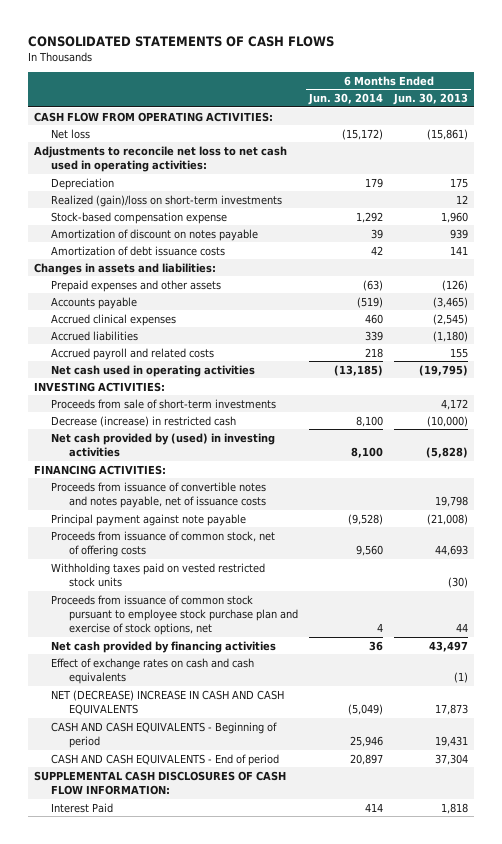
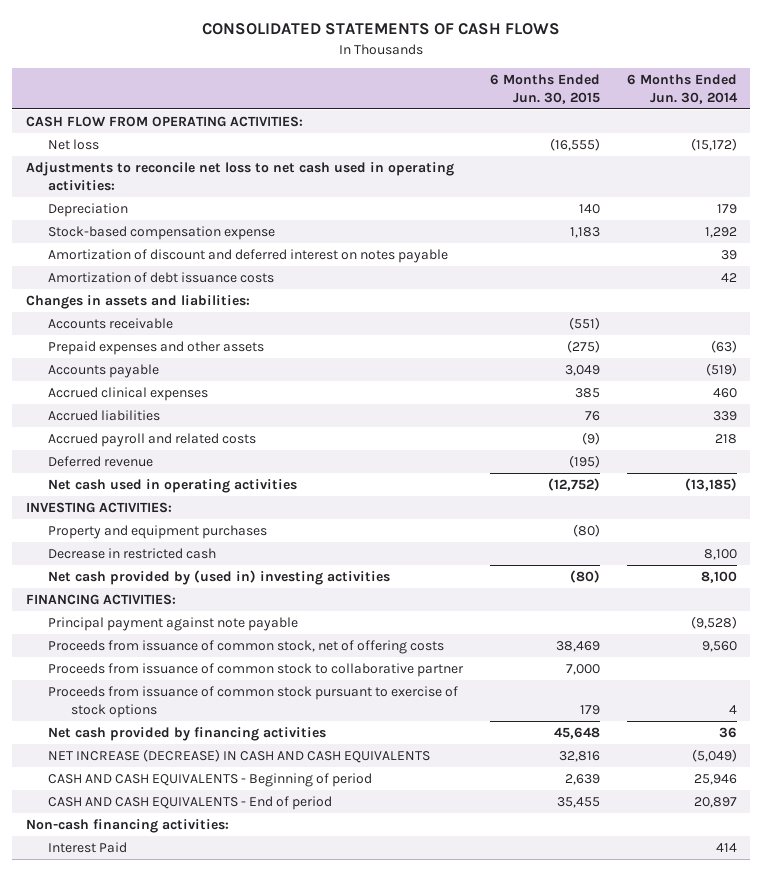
[393,93,469,106] Jun. 30, 2013 -> none
none -> [490,73,601,104] 6 Months Ended Jun. 30, 2015
[51,194,283,207] Realized (gain)/loss on short-term investments -> none
[51,228,259,241] Amortization of discount on notes payable -> [48,248,449,263] Amortization of discount and deferred interest on notes payable
none -> [48,317,174,329] Accounts receivable
none -> [48,455,154,467] Deferred revenue
[51,398,277,409] Proceeds from sale of short-term investments -> none
none -> [48,524,268,539] Property and equipment purchases
[51,415,237,427] Decrease (increase) in restricted cash -> [48,547,217,559] Decrease in restricted cash
[51,432,276,457] Net cash provided by (used) in investing activities -> [48,569,391,585] Net cash provided by (used in) investing activities
[51,481,267,508] Proceeds from issuance of convertible notes and notes payable, net of issuance costs -> none
[51,562,266,587] Withholding taxes paid on vested restricted stock units -> none
none -> [48,662,465,677] Proceeds from issuance of common stock to collaborative partner
[51,594,298,635] Proceeds from issuance of common stock pursuant to employee stock purchase plan and exercise of stock options, net -> [48,685,459,718] Proceeds from issuance of common stock pursuant to exercise of stock options
[51,657,255,684] Effect of exchange rates on cash and cash equivalents -> none
[51,689,285,715] NET (DECREASE) INCREASE IN CASH AND CASH EQUIVALENTS -> [48,748,431,763] NET INCREASE (DECREASE) IN CASH AND CASH EQUIVALENTS
[33,770,286,795] SUPPLEMENTAL CASH DISCLOSURES OF CASH FLOW INFORMATION: -> none
none -> [25,818,229,833] Non-cash financing activities:

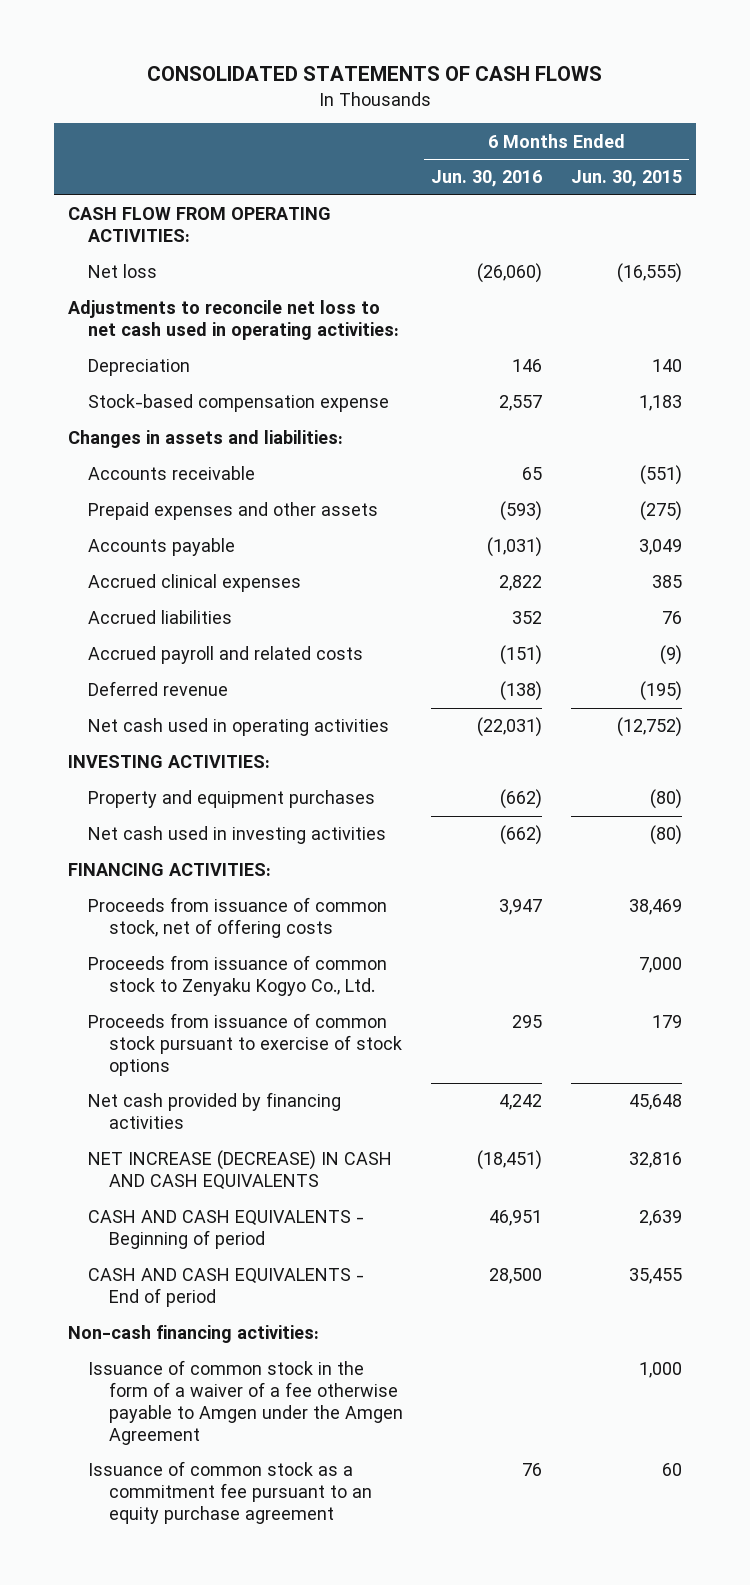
[626,73,738,104] 6 Months Ended Jun. 30, 2014 -> none
none -> [431,170,543,188] Jun. 30, 2016
[48,248,449,263] Amortization of discount and deferred interest on notes payable -> none
[48,271,275,283] Amortization of debt issuance costs -> none
[48,547,217,559] Decrease in restricted cash -> none
[48,569,391,585] Net cash provided by (used in) investing activities -> [88,826,387,845] Net cash used in investing activities
[48,616,299,631] Principal payment against note payable -> none
[48,662,465,677] Proceeds from issuance of common stock to collaborative partner -> [88,955,388,997] Proceeds from issuance of common stock to Zenyaku Kogyo Co., Ltd.
[48,841,128,853] Interest Paid -> none
none -> [88,1360,403,1445] Issuance of common stock in the form of a waiver of a fee otherwise payable to Amgen under the Amgen Agreement
none -> [88,1461,372,1524] Issuance of common stock as a commitment fee pursuant to an equity purchase agreement

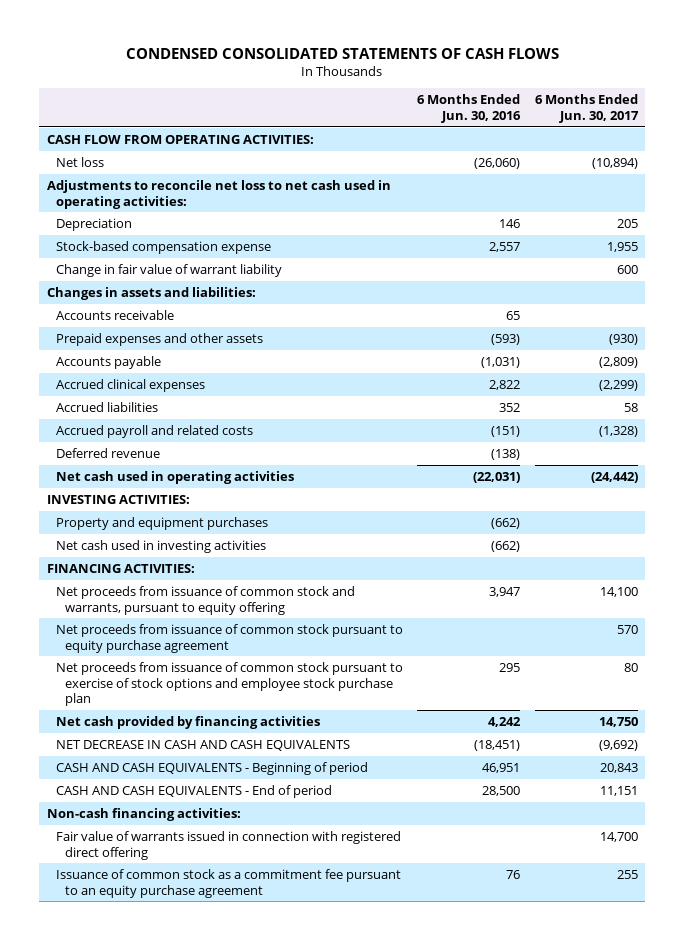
[147,66,603,82] CONSOLIDATED STATEMENTS OF CASH FLOWS -> [126,47,560,59] CONDENSED CONSOLIDATED STATEMENTS OF CASH FLOWS
[571,170,683,188] Jun. 30, 2015 -> none
none -> [534,93,639,123] 6 Months Ended Jun. 30, 2017
none -> [55,263,282,277] Change in fair value of warrant liability
[88,955,388,997] Proceeds from issuance of common stock to Zenyaku Kogyo Co., Ltd. -> none
[88,897,388,939] Proceeds from issuance of common stock, net of offering costs -> [55,585,355,615] Net proceeds from issuance of common stock and warrants, pursuant to equity offering
none -> [55,623,403,653] Net proceeds from issuance of common stock pursuant to equity purchase agreement
[88,1013,402,1076] Proceeds from issuance of common stock pursuant to exercise of stock options -> [55,661,403,707] Net proceeds from issuance of common stock pursuant to exercise of stock options and employee stock purchase plan
[88,1150,393,1191] NET INCREASE (DECREASE) IN CASH AND CASH EQUIVALENTS -> [55,739,350,751] NET DECREASE IN CASH AND CASH EQUIVALENTS
[88,1360,403,1445] Issuance of common stock in the form of a waiver of a fee otherwise payable to Amgen under the Amgen Agreement -> [55,830,401,860] Fair value of warrants issued in connection with registered direct offering

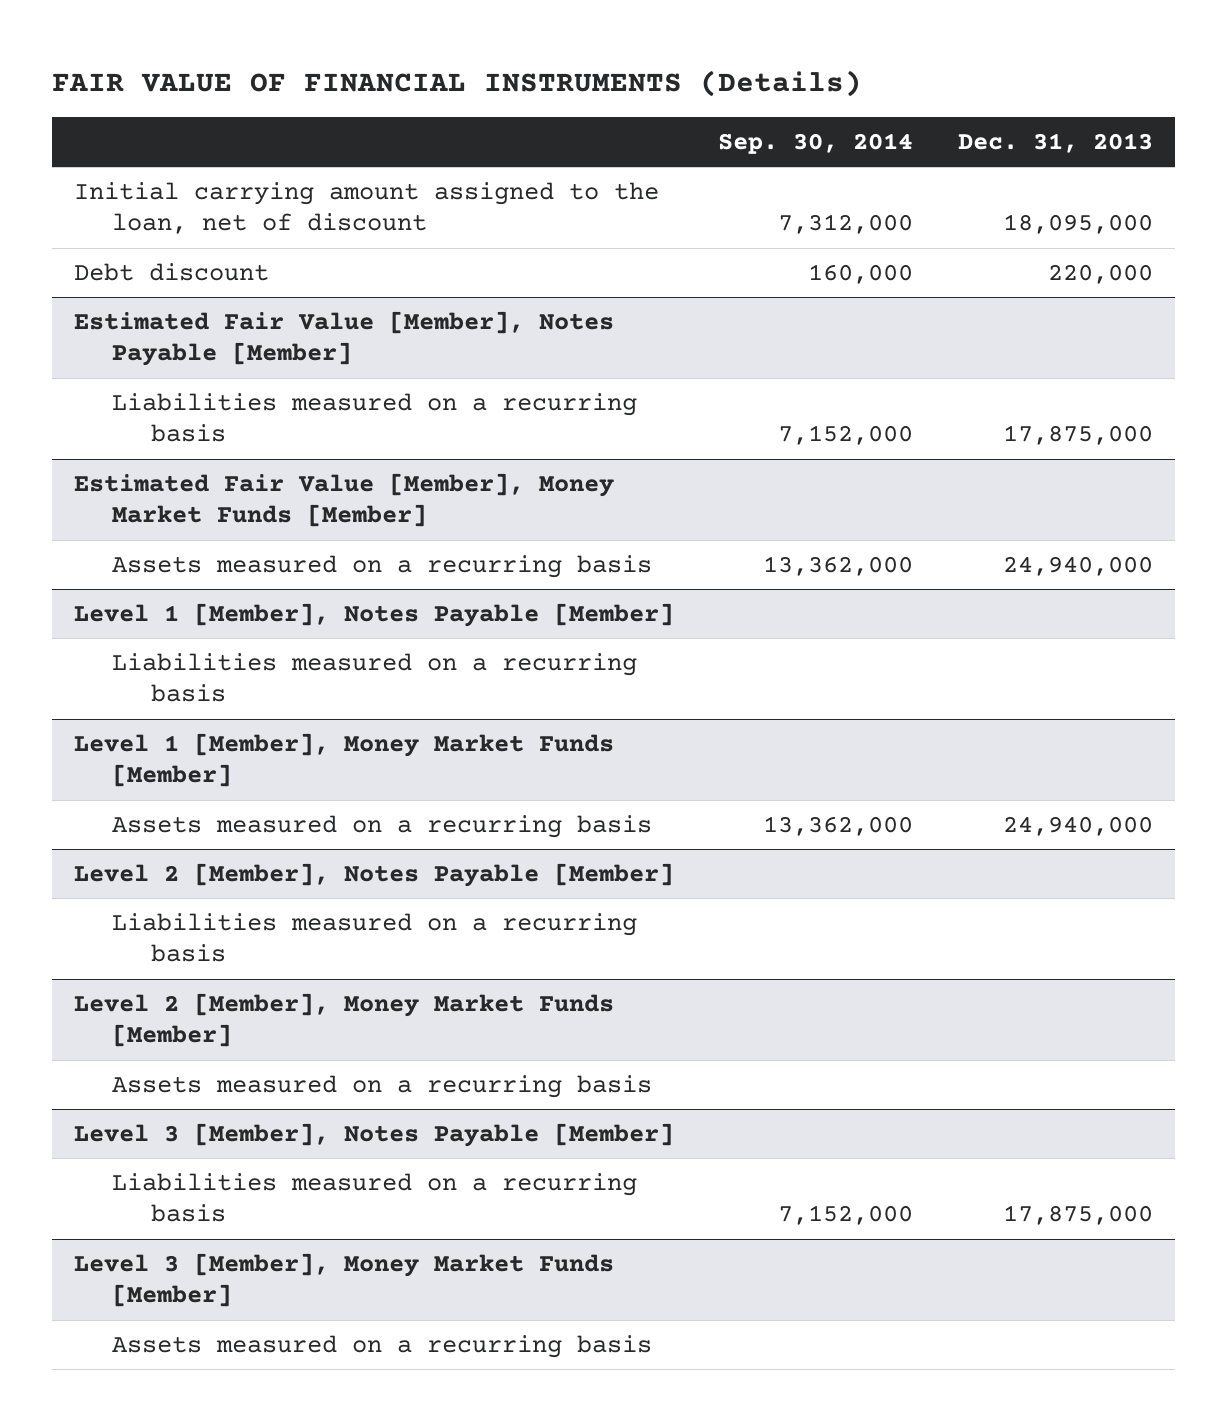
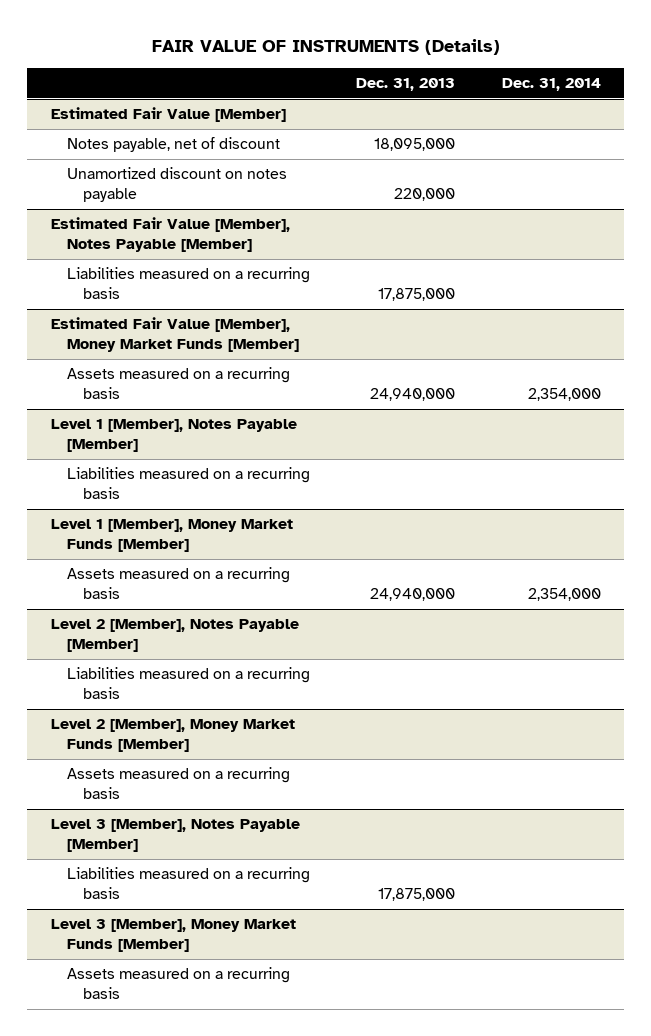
[51,70,862,98] FAIR VALUE OF FINANCIAL INSTRUMENTS (Details) -> [151,38,500,55] FAIR VALUE OF INSTRUMENTS (Details)
[718,132,914,154] Sep. 30, 2014 -> none
none -> [501,78,601,92] Dec. 31, 2014
none -> [50,107,286,123] Estimated Fair Value [Member]
[73,182,659,235] Initial carrying amount assigned to the loan, net of discount -> [66,137,280,153] Notes payable, net of discount
[73,263,269,282] Debt discount -> [66,167,287,202] Unamortized discount on notes payable

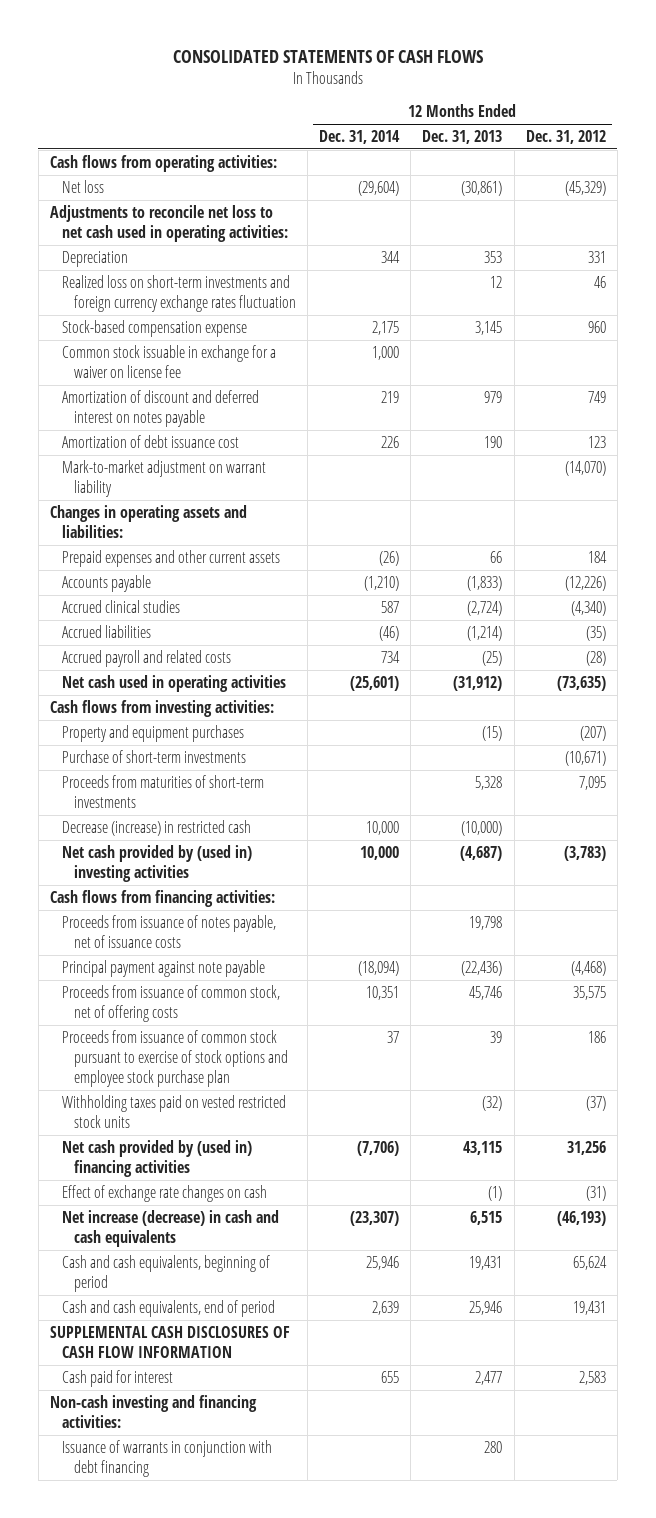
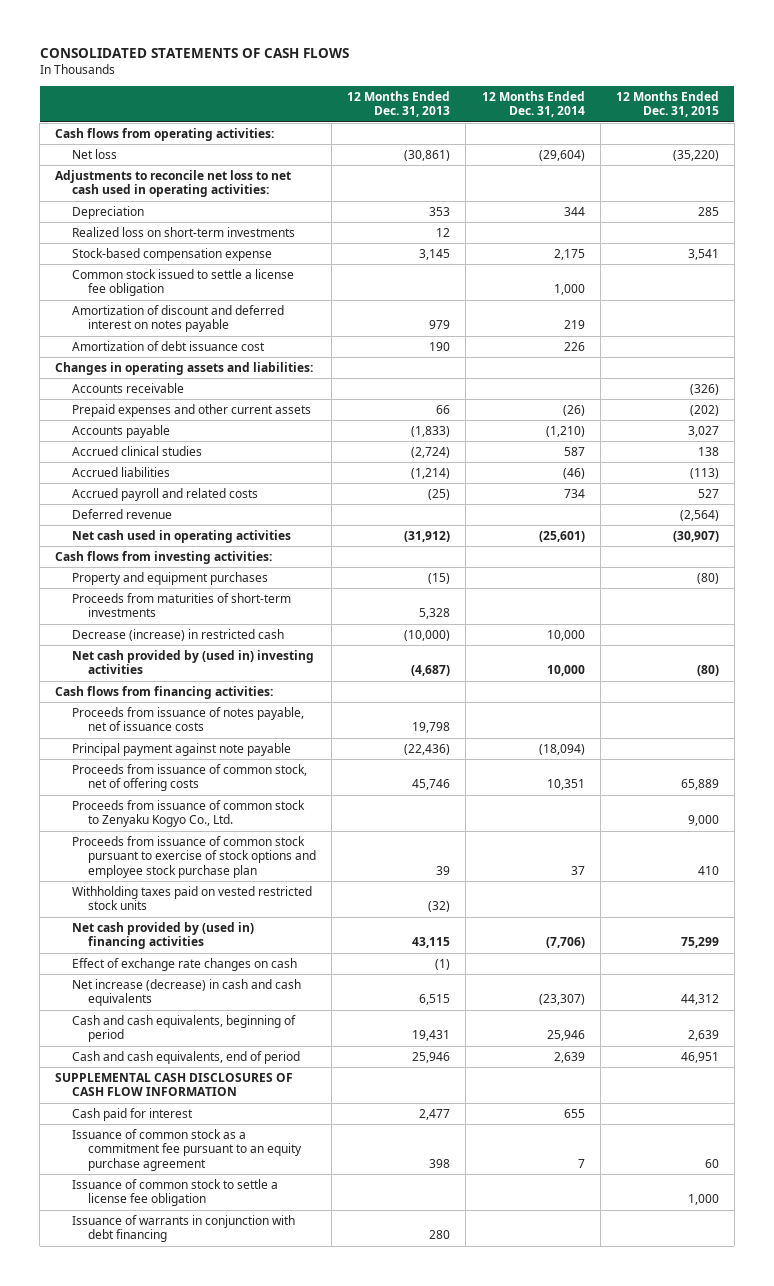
[525,130,606,145] Dec. 31, 2012 -> none
none -> [615,90,719,118] 12 Months Ended Dec. 31, 2015
[61,274,296,312] Realized loss on short-term investments and foreign currency exchange rates fluctuation -> [71,226,295,237] Realized loss on short-term investments
[61,344,276,378] Common stock issuable in exchange for a waiver on license fee -> [71,268,294,297] Common stock issued to settle a license fee obligation
[61,459,266,497] Mark-to-market adjustment on warrant liability -> none
none -> [71,382,184,393] Accounts receivable
none -> [71,508,172,519] Deferred revenue
[61,749,246,763] Purchase of short-term investments -> none
none -> [71,799,305,828] Proceeds from issuance of common stock to Zenyaku Kogyo Co., Ltd.
[49,1394,257,1428] Non-cash investing and financing activities: -> none
none -> [71,1128,303,1172] Issuance of common stock as a commitment fee pursuant to an equity purchase agreement
none -> [71,1178,278,1207] Issuance of common stock to settle a license fee obligation

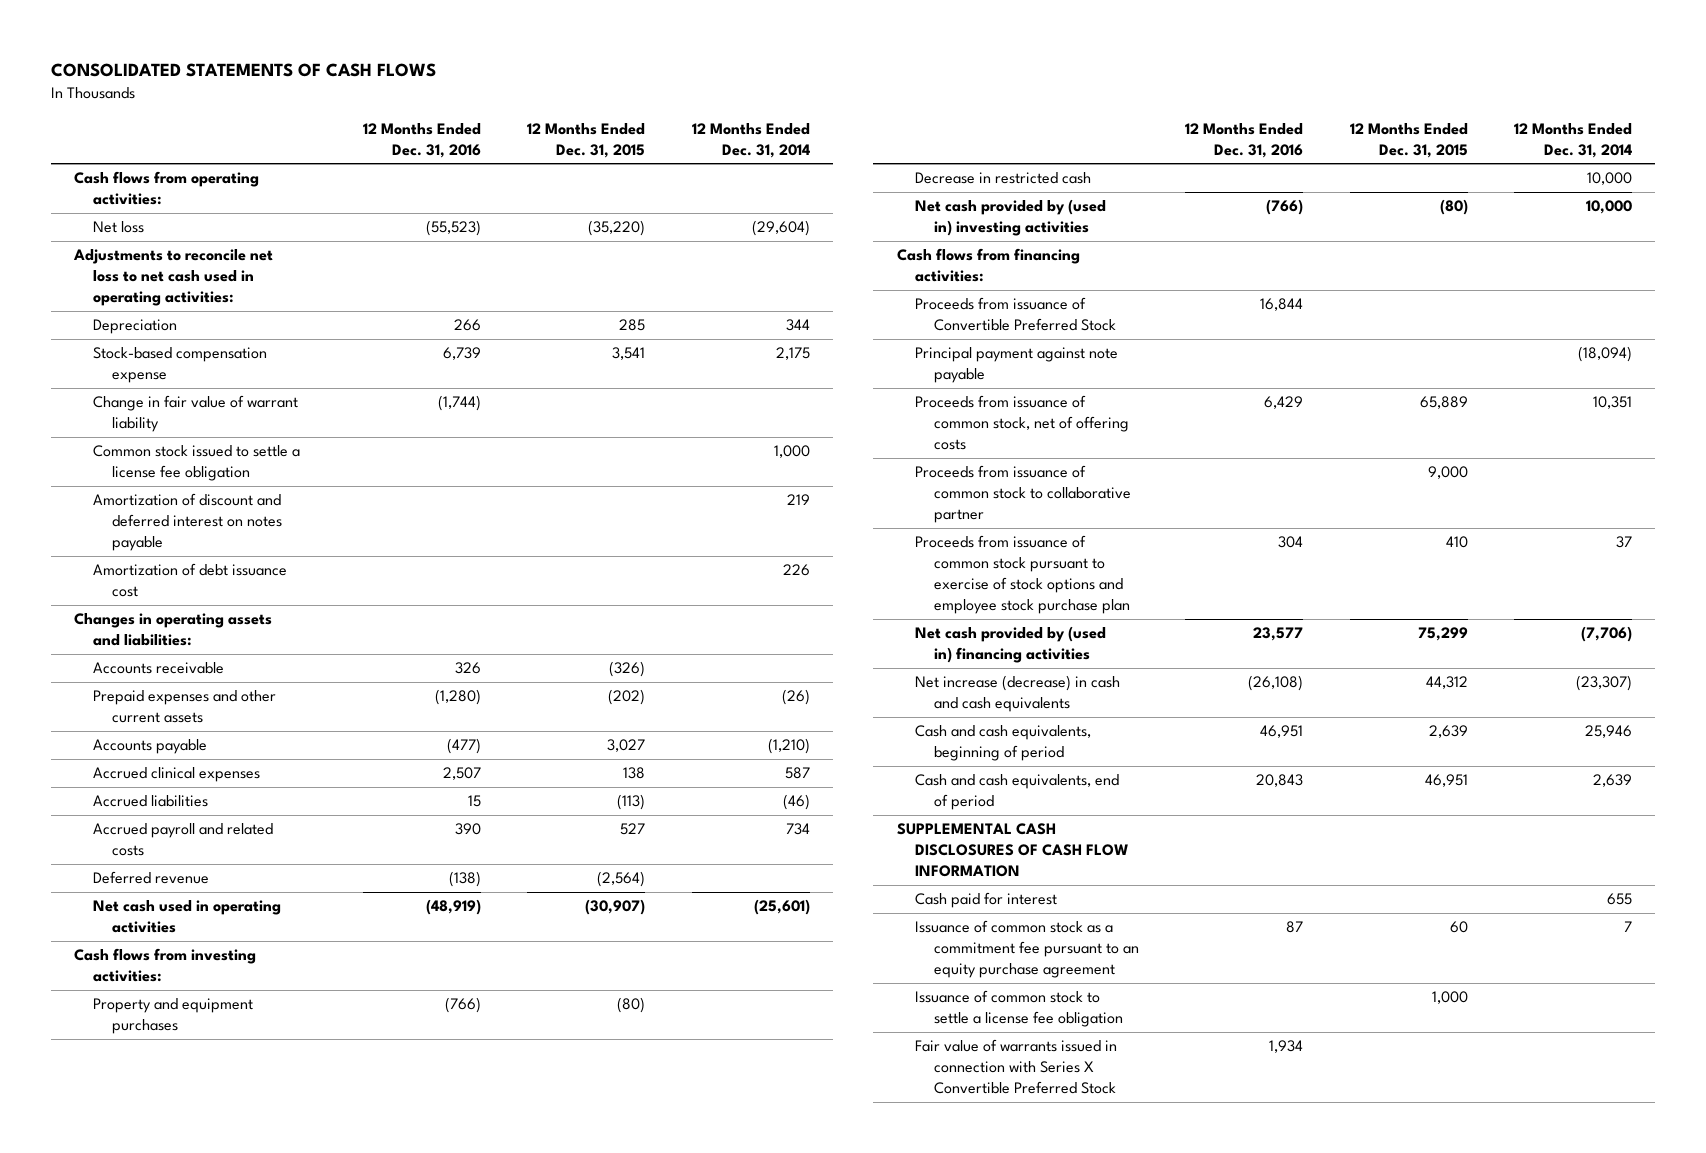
[347,90,451,118] 12 Months Ended Dec. 31, 2013 -> none
none -> [363,122,482,158] 12 Months Ended Dec. 31, 2016
[71,226,295,237] Realized loss on short-term investments -> none
none -> [93,395,299,433] Change in fair value of warrant liability
[71,445,202,456] Accrued clinical studies -> [93,767,261,783] Accrued clinical expenses
[71,592,291,618] Proceeds from maturities of short-term investments -> none
[71,628,284,641] Decrease (increase) in restricted cash -> [915,172,1092,185] Decrease in restricted cash
[71,706,304,732] Proceeds from issuance of notes payable, net of issuance costs -> none
none -> [915,297,1116,332] Proceeds from issuance of Convertible Preferred Stock
[71,799,305,828] Proceeds from issuance of common stock to Zenyaku Kogyo Co., Ltd. -> [915,465,1131,524] Proceeds from issuance of common stock to collaborative partner
[71,885,312,911] Withholding taxes paid on vested restricted stock units -> none
[71,957,297,971] Effect of exchange rate changes on cash -> none
[71,1214,295,1243] Issuance of warrants in conjunction with debt financing -> [915,1039,1118,1095] Fair value of warrants issued in connection with Series X Convertible Preferred Stock

